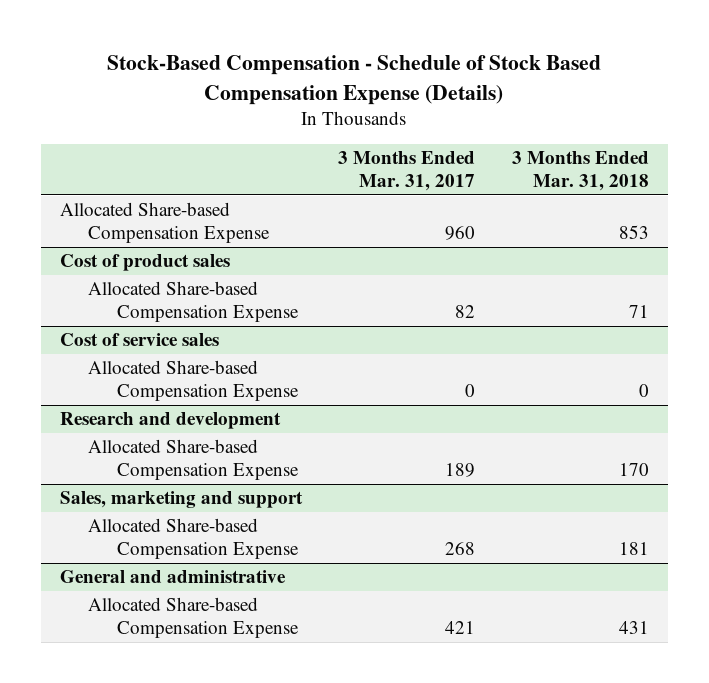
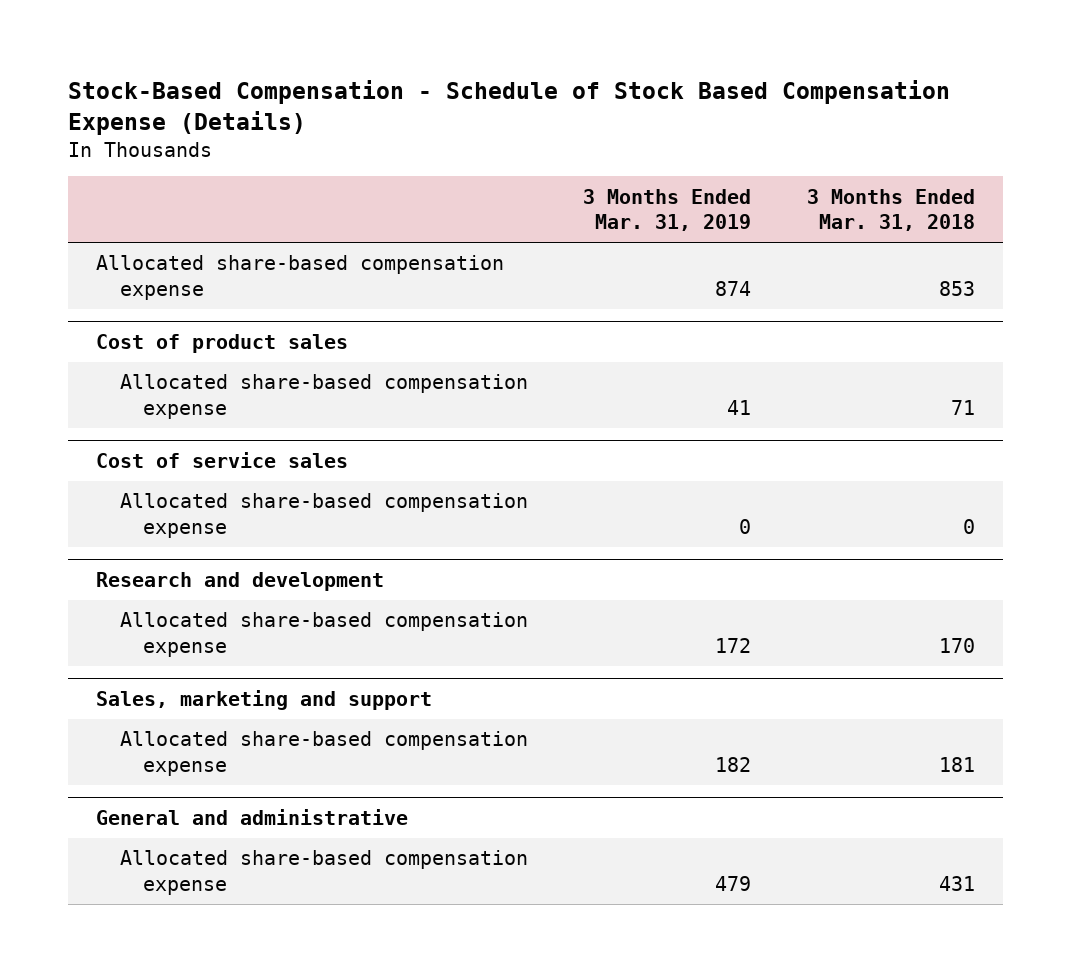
[338,150,476,191] 3 Months Ended Mar. 31, 2017 -> none
none -> [583,188,752,232] 3 Months Ended Mar. 31, 2019
[59,202,271,244] Allocated Share-based Compensation Expense -> [96,255,505,300] Allocated share-based compensation expense
[88,281,300,323] Allocated Share-based Compensation Expense -> [119,374,528,419] Allocated share-based compensation expense
[88,360,300,402] Allocated Share-based Compensation Expense -> [119,493,528,538] Allocated share-based compensation expense
[88,439,300,481] Allocated Share-based Compensation Expense -> [119,612,528,657] Allocated share-based compensation expense
[88,518,300,560] Allocated Share-based Compensation Expense -> [119,731,528,776] Allocated share-based compensation expense
[88,597,300,639] Allocated Share-based Compensation Expense -> [119,850,528,895] Allocated share-based compensation expense

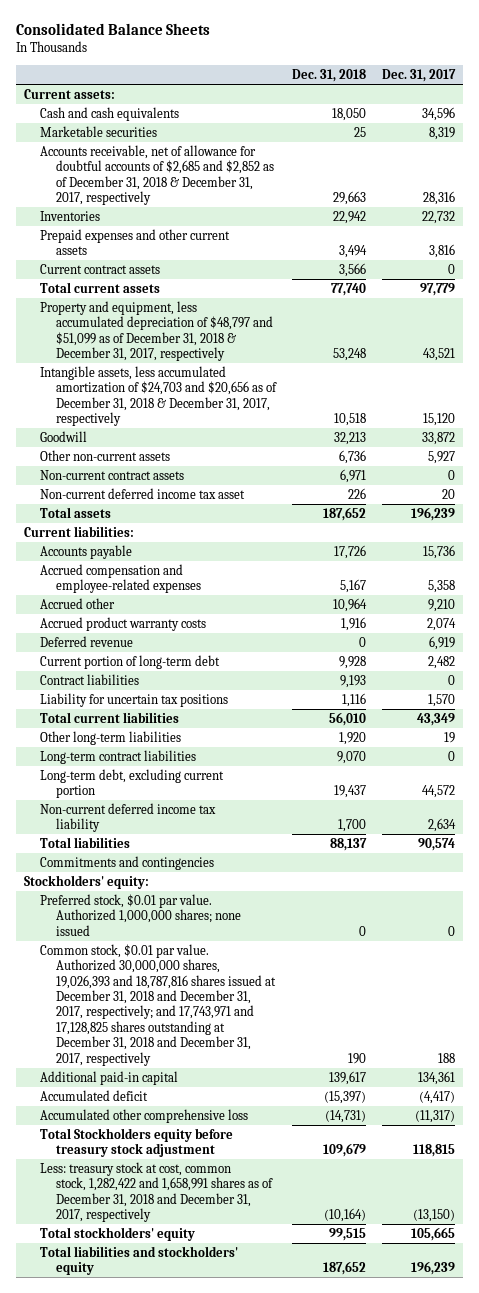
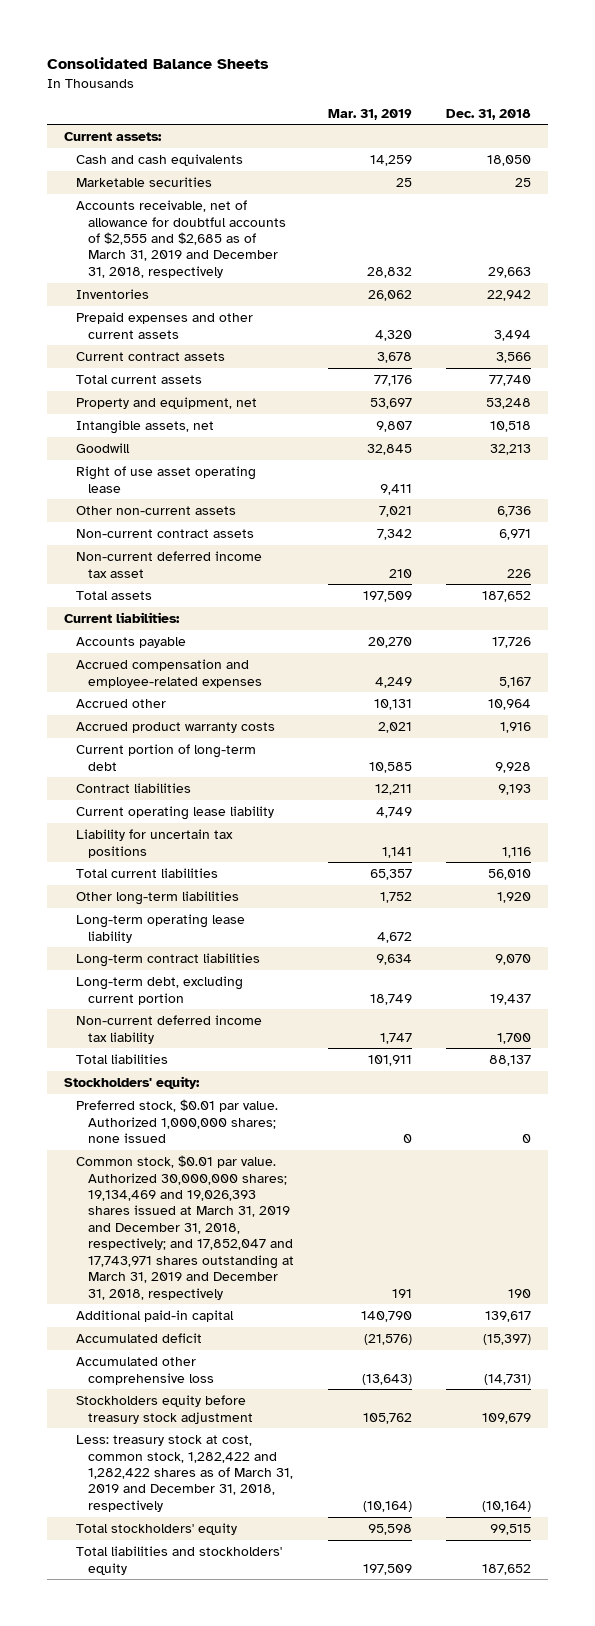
[382,68,457,82] Dec. 31, 2017 -> none
none -> [328,108,413,120] Mar. 31, 2019
[39,144,275,205] Accounts receivable, net of allowance for doubtful accounts of $2,685 and $2,852 as of December 31, 2018 & December 31, 2017, respectively -> [76,200,287,278] Accounts receivable, net of allowance for doubtful accounts of $2,555 and $2,685 as of March 31, 2019 and December 31, 2018, respectively
[39,300,274,361] Property and equipment, less accumulated depreciation of $48,797 and $51,099 as of December 31, 2018 & December 31, 2017, respectively -> [76,397,258,410] Property and equipment, net
[39,365,278,426] Intangible assets, less accumulated amortization of $24,703 and $20,656 as of December 31, 2018 & December 31, 2017, respectively -> [76,420,215,435] Intangible assets, net
none -> [76,466,257,493] Right of use asset operating lease
[39,635,133,647] Deferred revenue -> none
none -> [76,806,275,821] Current operating lease liability
none -> [76,914,246,943] Long-term operating lease liability
[39,855,214,870] Commitments and contingencies -> none
[39,943,277,1066] Common stock, $0.01 par value. Authorized 30,000,000 shares, 19,026,393 and 18,787,816 shares issued at December 31, 2018 and December 31, 2017, respectively; and 17,743,971 and 17,128,825 shares outstanding at December 31, 2018 and December 31, 2017, respectively -> [76,1155,295,1300] Common stock, $0.01 par value. Authorized 30,000,000 shares; 19,134,469 and 19,026,393 shares issued at March 31, 2019 and December 31, 2018, respectively; and 17,852,047 and 17,743,971 shares outstanding at March 31, 2019 and December 31, 2018, respectively
[39,1127,233,1158] Total Stockholders equity before treasury stock adjustment -> [76,1395,254,1424] Stockholders equity before treasury stock adjustment
[39,1161,274,1222] Less: treasury stock at cost, common stock, 1,282,422 and 1,658,991 shares as of December 31, 2018 and December 31, 2017, respectively -> [76,1435,294,1512] Less: treasury stock at cost, common stock, 1,282,422 and 1,282,422 shares as of March 31, 2019 and December 31, 2018, respectively

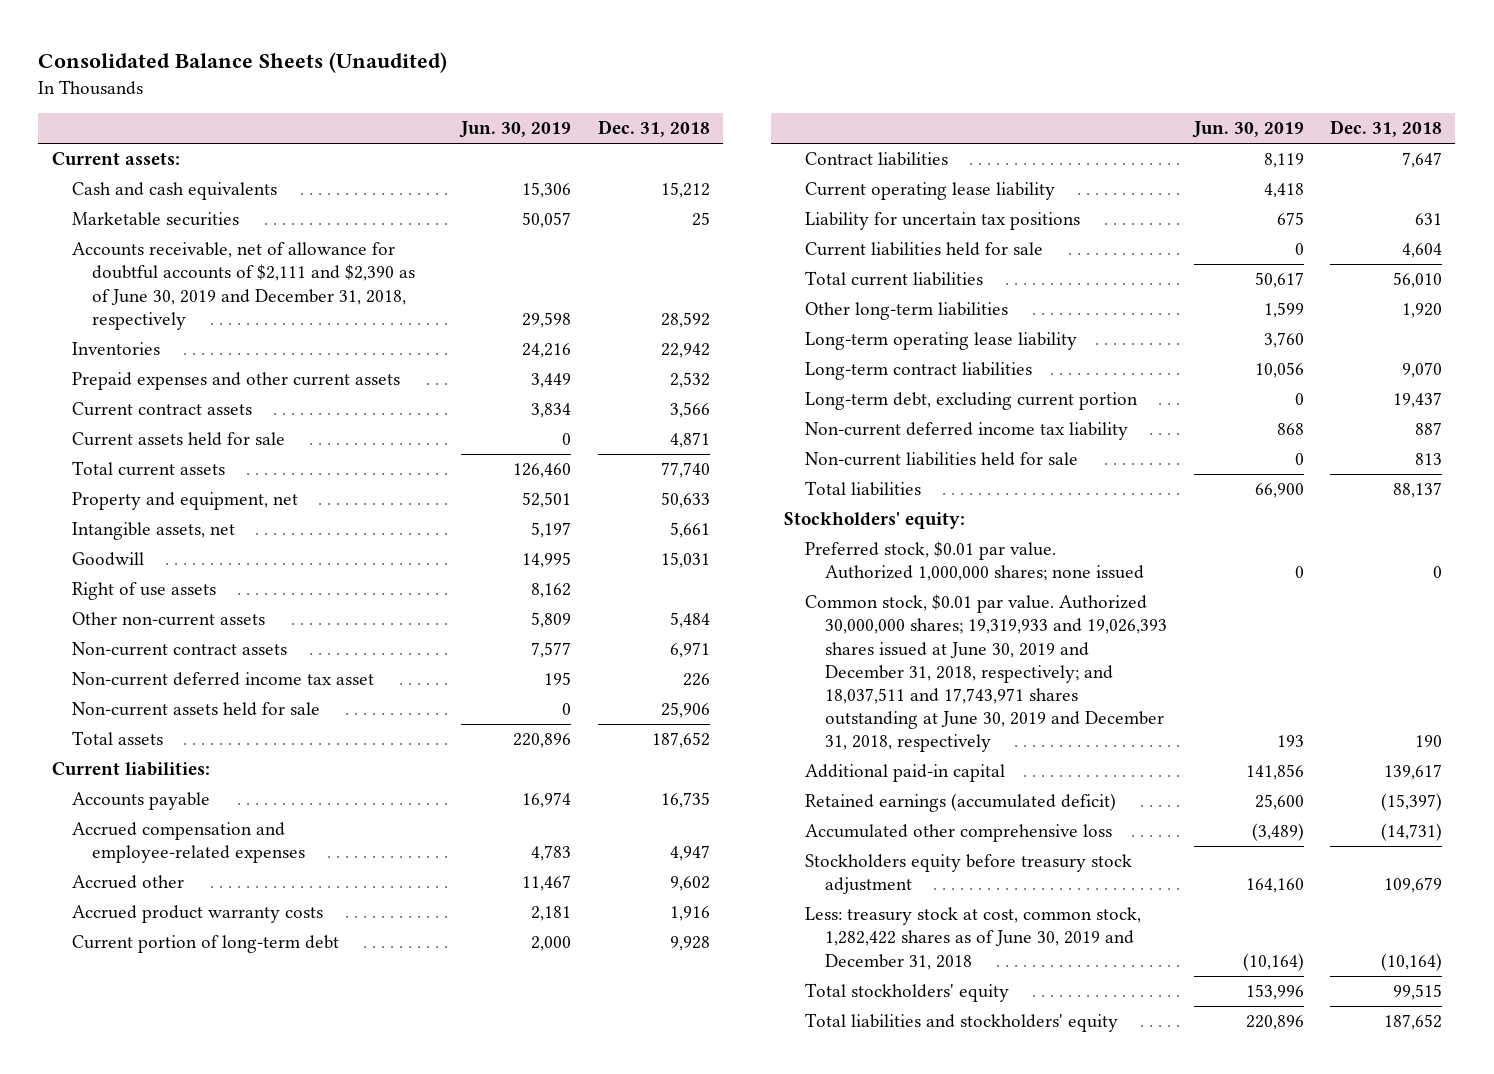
[47,56,270,69] Consolidated Balance Sheets -> [38,51,448,73] Consolidated Balance Sheets (Unaudited)
[328,108,413,120] Mar. 31, 2019 -> none
none -> [459,121,572,139] Jun. 30, 2019
[487,155,532,167] 18,050 -> [660,182,710,199] 15,212
[76,200,287,278] Accounts receivable, net of allowance for doubtful accounts of $2,555 and $2,685 as of March 31, 2019 and December 31, 2018, respectively -> [72,242,416,330] Accounts receivable, net of allowance for doubtful accounts of $2,111 and $2,390 as of June 30, 2019 and December 31, 2018, respectively
[488,266,532,278] 29,663 -> [660,311,710,328] 28,592
[494,329,532,341] 3,494 -> [669,372,710,389] 2,532
none -> [72,432,286,447] Current assets held for sale
[486,398,532,410] 53,248 -> [660,492,710,509] 50,633
[490,421,532,433] 10,518 -> [669,522,710,539] 5,661
[490,444,532,456] 32,213 -> [660,552,710,569] 15,031
[76,466,257,493] Right of use asset operating lease -> [72,582,217,601] Right of use assets
[497,506,532,518] 6,736 -> [669,612,710,629] 5,484
none -> [72,702,321,717] Non-current assets held for sale
[492,637,532,649] 17,726 -> [660,792,710,809] 16,735
[499,676,532,688] 5,167 -> [669,845,710,862] 4,947
[488,699,532,711] 10,964 -> [669,876,710,892] 9,602
[498,784,532,796] 9,193 -> [1402,152,1443,169] 7,647
[502,846,532,858] 1,116 -> [1415,213,1443,226] 631
none -> [804,242,1043,257] Current liabilities held for sale
[497,1032,532,1044] 1,700 -> [1415,422,1443,436] 887
none -> [804,452,1078,467] Non-current liabilities held for sale
[76,1155,295,1300] Common stock, $0.01 par value. Authorized 30,000,000 shares; 19,134,469 and 19,026,393 shares issued at March 31, 2019 and December 31, 2018, respectively; and 17,852,047 and 17,743,971 shares outstanding at March 31, 2019 and December 31, 2018, respectively -> [804,594,1167,752] Common stock, $0.01 par value. Authorized 30,000,000 shares; 19,319,933 and 19,026,393 shares issued at June 30, 2019 and December 31, 2018, respectively; and 18,037,511 and 17,743,971 shares outstanding at June 30, 2019 and December 31, 2018, respectively
[76,1333,203,1344] Accumulated deficit -> [804,793,1116,813] Retained earnings (accumulated deficit)
[76,1435,294,1512] Less: treasury stock at cost, common stock, 1,282,422 and 1,282,422 shares as of March 31, 2019 and December 31, 2018, respectively -> [804,907,1141,970] Less: treasury stock at cost, common stock, 1,282,422 shares as of June 30, 2019 and December 31, 2018

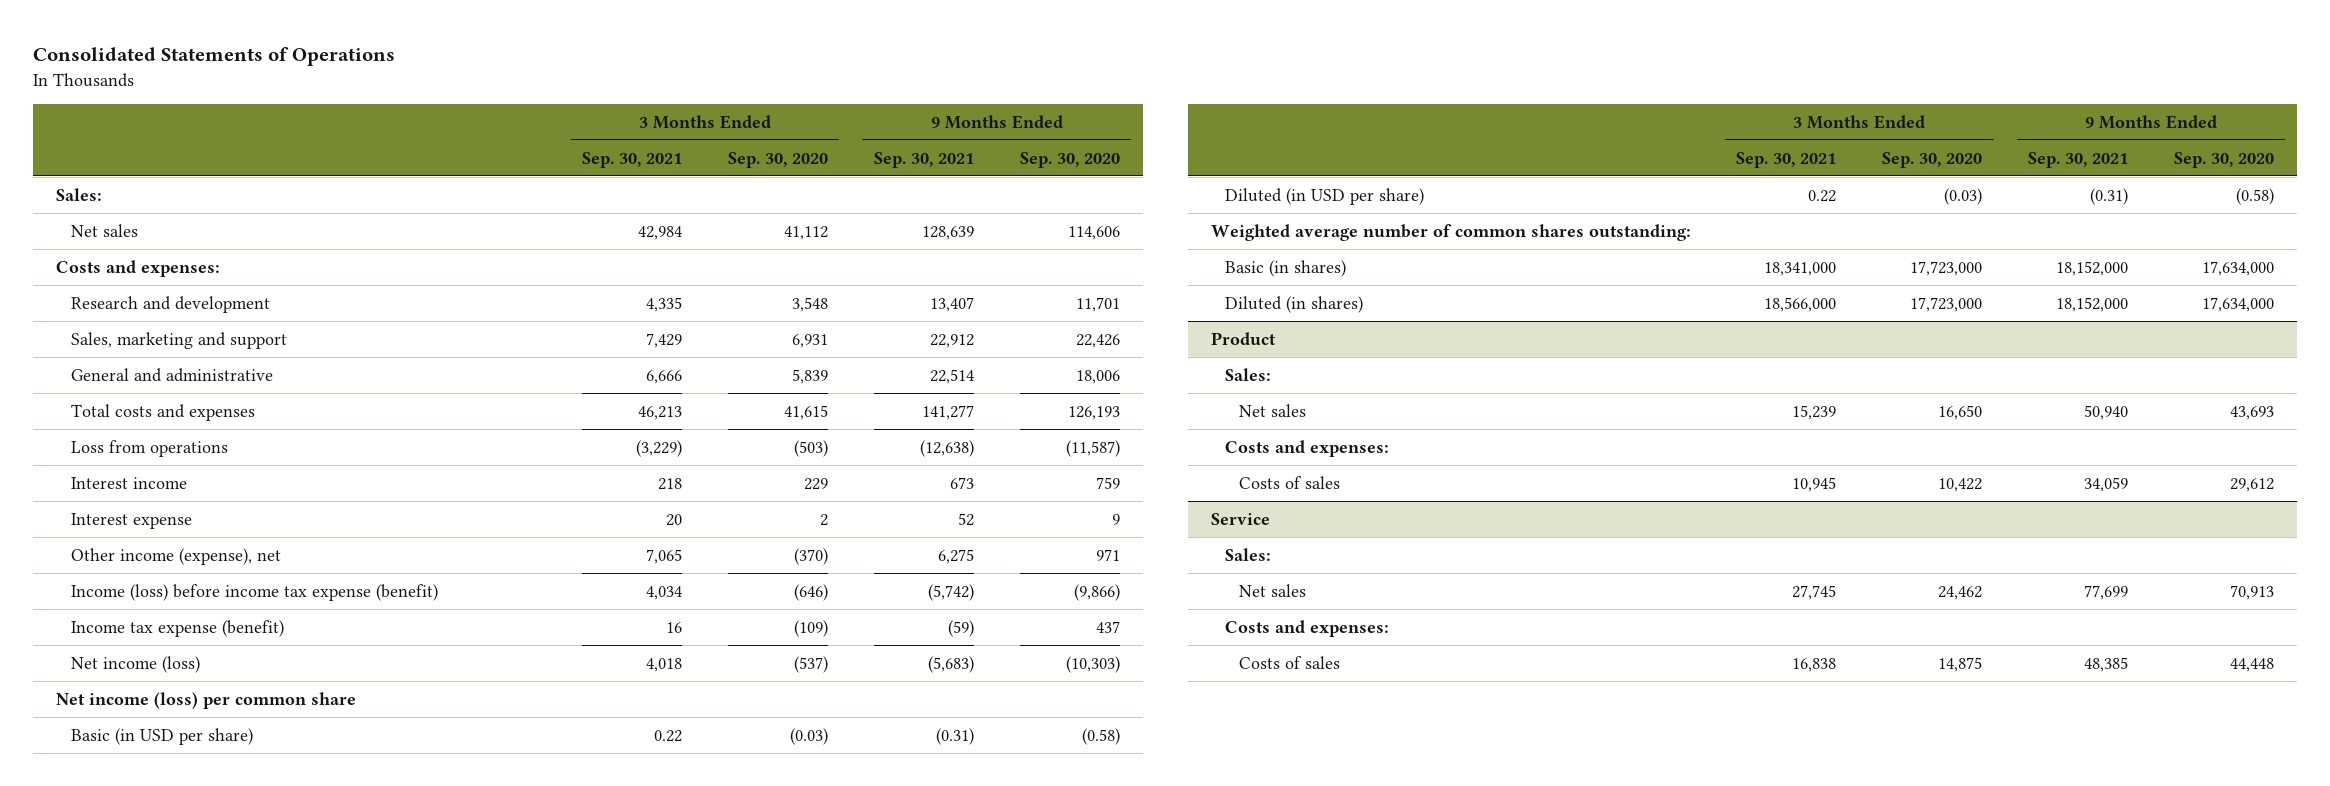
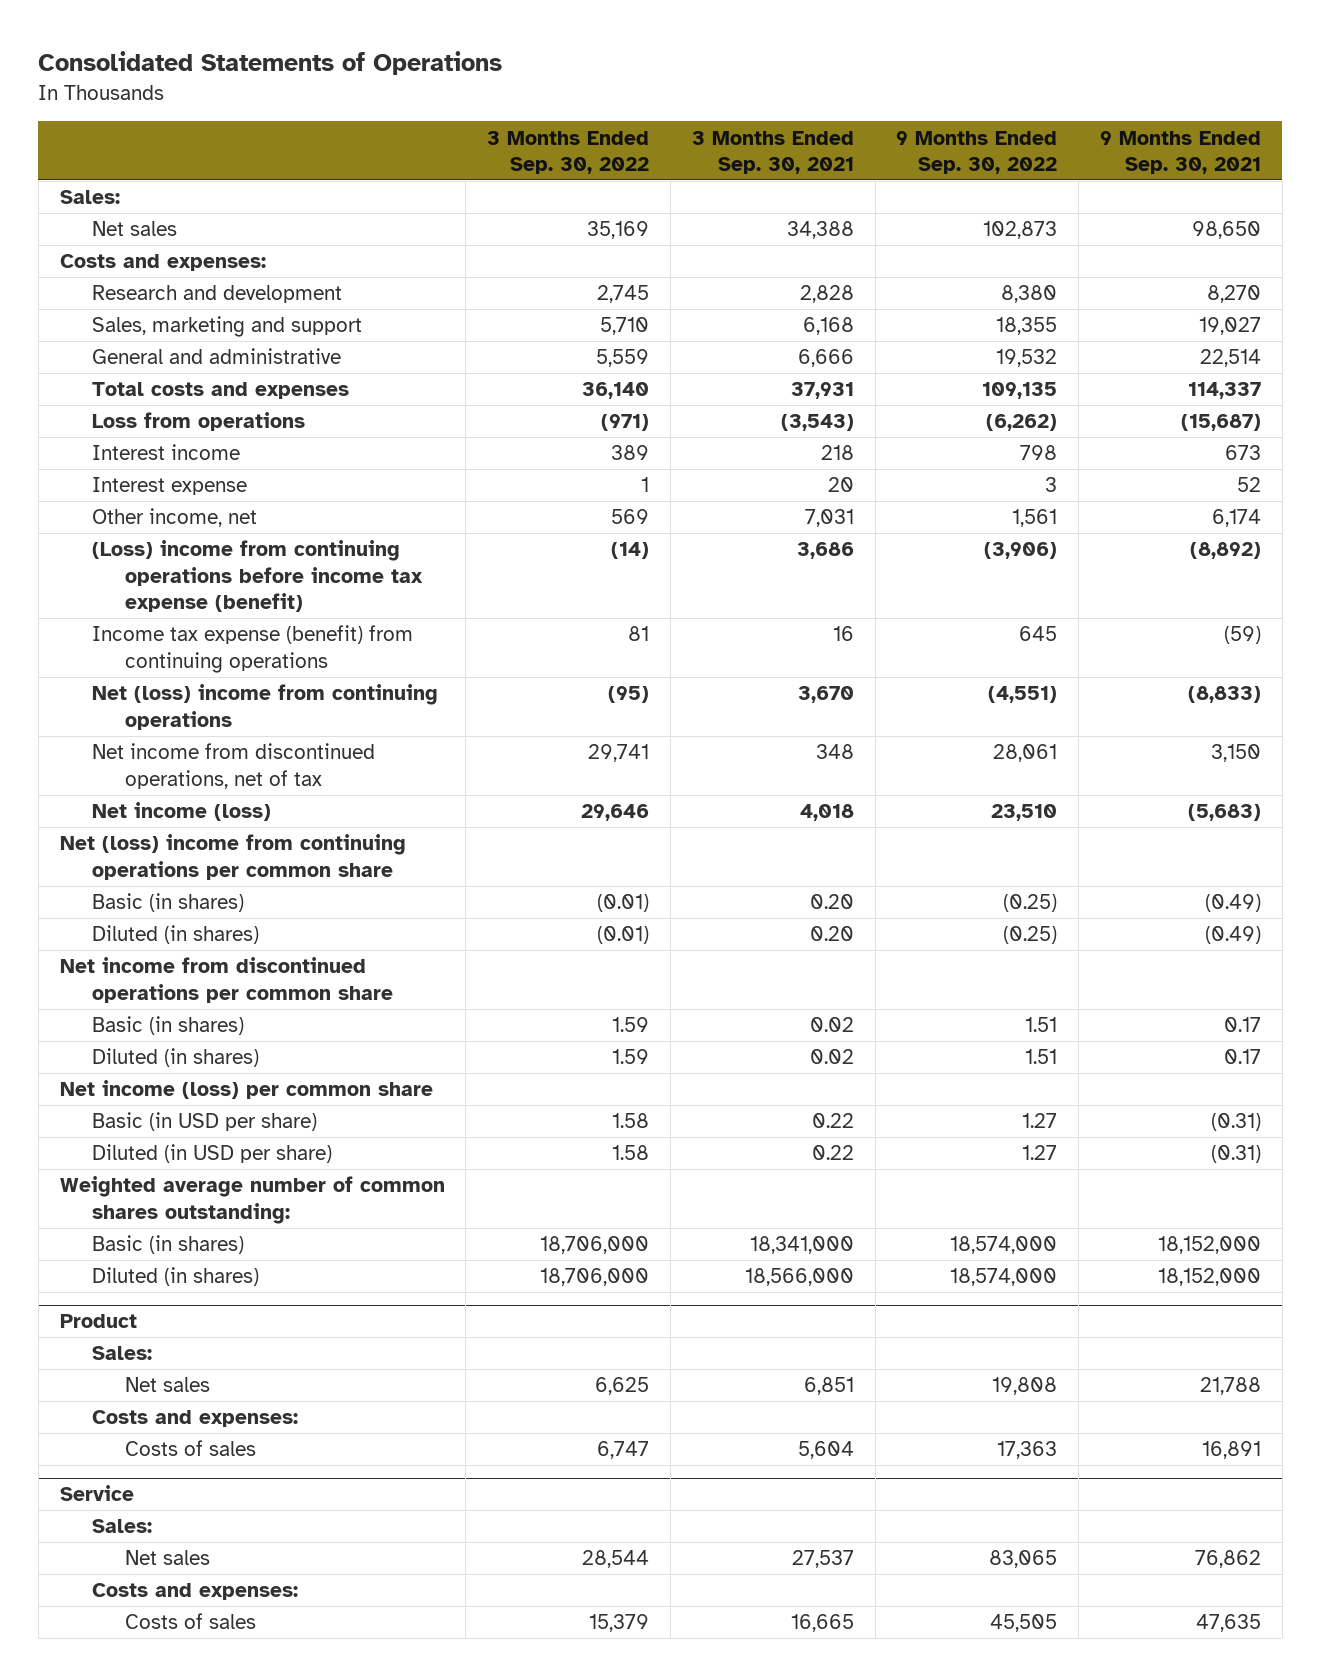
[728,151,829,168] Sep. 30, 2020 -> none
[1019,151,1120,168] Sep. 30, 2020 -> none
none -> [487,130,650,174] 3 Months Ended Sep. 30, 2022
none -> [896,130,1058,174] 9 Months Ended Sep. 30, 2022
[638,225,683,240] 42,984 -> [786,221,854,240] 34,388
[921,225,974,240] 128,639 -> [1192,221,1262,240] 98,650
[646,296,683,312] 4,335 -> [799,285,854,304] 2,828
[929,296,974,312] 13,407 -> [1207,285,1262,304] 8,270
[646,332,683,348] 7,429 -> [802,317,854,336] 6,168
[929,333,974,348] 22,912 -> [1199,317,1262,336] 19,027
[638,405,683,420] 46,213 -> [790,382,854,400] 37,931
[921,404,974,420] 141,277 -> [1188,382,1262,400] 114,337
[636,439,683,457] (3,229) -> [780,414,854,432] (3,543)
[919,439,974,457] (12,638) -> [1181,414,1262,432] (15,687)
[70,547,281,565] Other income (expense), net -> [92,508,258,528] Other income, net
[646,548,683,564] 7,065 -> [804,509,854,528] 7,031
[937,548,974,564] 6,275 -> [1212,509,1262,528] 6,174
[70,583,438,601] Income (loss) before income tax expense (benefit) -> [92,540,424,612] (Loss) income from continuing operations before income tax expense (benefit)
[646,585,683,600] 4,034 -> [796,542,854,560] 3,686
[927,583,974,601] (5,742) -> [1190,542,1262,560] (8,892)
[70,619,284,637] Income tax expense (benefit) -> [92,625,414,673] Income tax expense (benefit) from continuing operations
none -> [92,684,439,730] Net (loss) income from continuing operations
none -> [92,743,376,789] Net income from discontinued operations, net of tax
none -> [59,834,406,880] Net (loss) income from continuing operations per common share
none -> [92,893,245,913] Basic (in shares)
none -> [92,925,260,945] Diluted (in shares)
none -> [59,957,394,1003] Net income from discontinued operations per common share
none -> [92,1016,245,1036] Basic (in shares)
none -> [92,1048,260,1068] Diluted (in shares)
[1792,404,1837,420] 15,239 -> [803,1377,854,1396] 6,851
[2083,404,2128,420] 50,940 -> [1200,1377,1262,1396] 21,788
[1792,476,1837,492] 10,945 -> [797,1441,854,1460] 5,604
[2083,476,2128,492] 34,059 -> [1202,1441,1262,1460] 16,891
[1792,584,1837,600] 27,745 -> [791,1550,854,1569] 27,537
[2083,584,2128,600] 77,699 -> [1195,1550,1262,1569] 76,862
[1792,657,1837,672] 16,838 -> [790,1614,854,1633] 16,665
[2083,656,2128,672] 48,385 -> [1196,1614,1262,1633] 47,635

